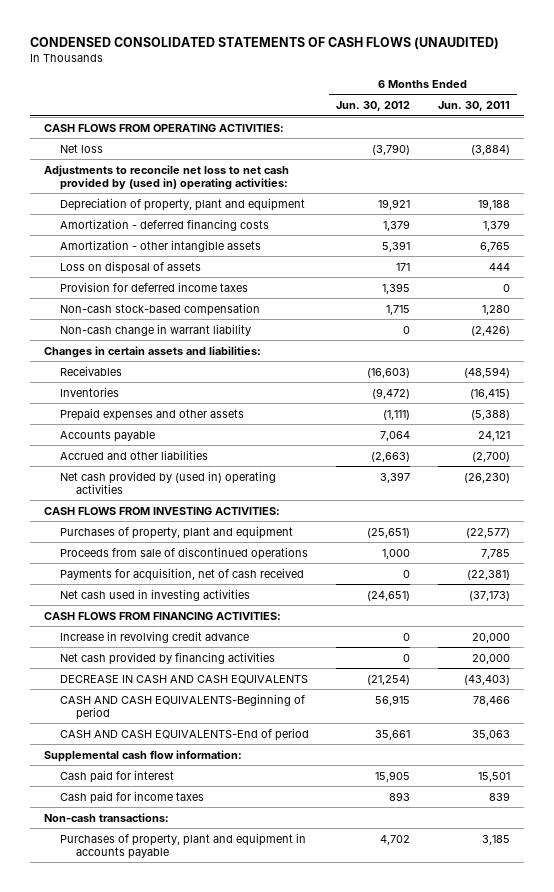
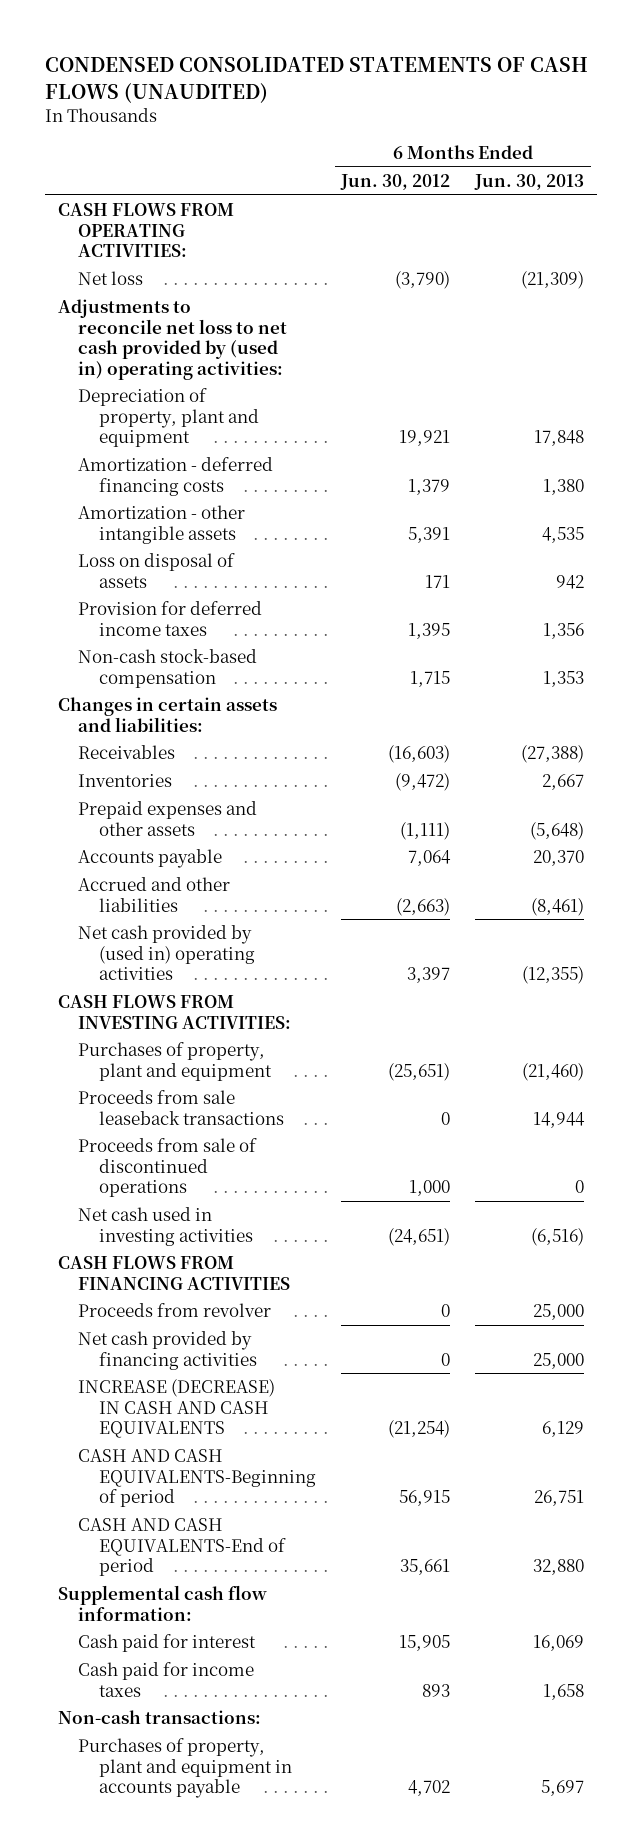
[437,101,510,112] Jun. 30, 2011 -> none
none -> [474,174,585,191] Jun. 30, 2013
[59,323,251,336] Non-cash change in warrant liability -> none
none -> [78,1090,285,1125] Proceeds from sale leaseback transactions
[59,567,304,581] Payments for acquisition, net of cash received -> none
[59,630,249,643] Increase in revolving credit advance -> none
[44,611,282,620] CASH FLOWS FROM FINANCING ACTIVITIES: -> [57,1256,291,1290] CASH FLOWS FROM FINANCING ACTIVITIES
none -> [78,1303,272,1318] Proceeds from revolver
[59,674,308,684] DECREASE IN CASH AND CASH EQUIVALENTS -> [78,1379,276,1439] INCREASE (DECREASE) IN CASH AND CASH EQUIVALENTS

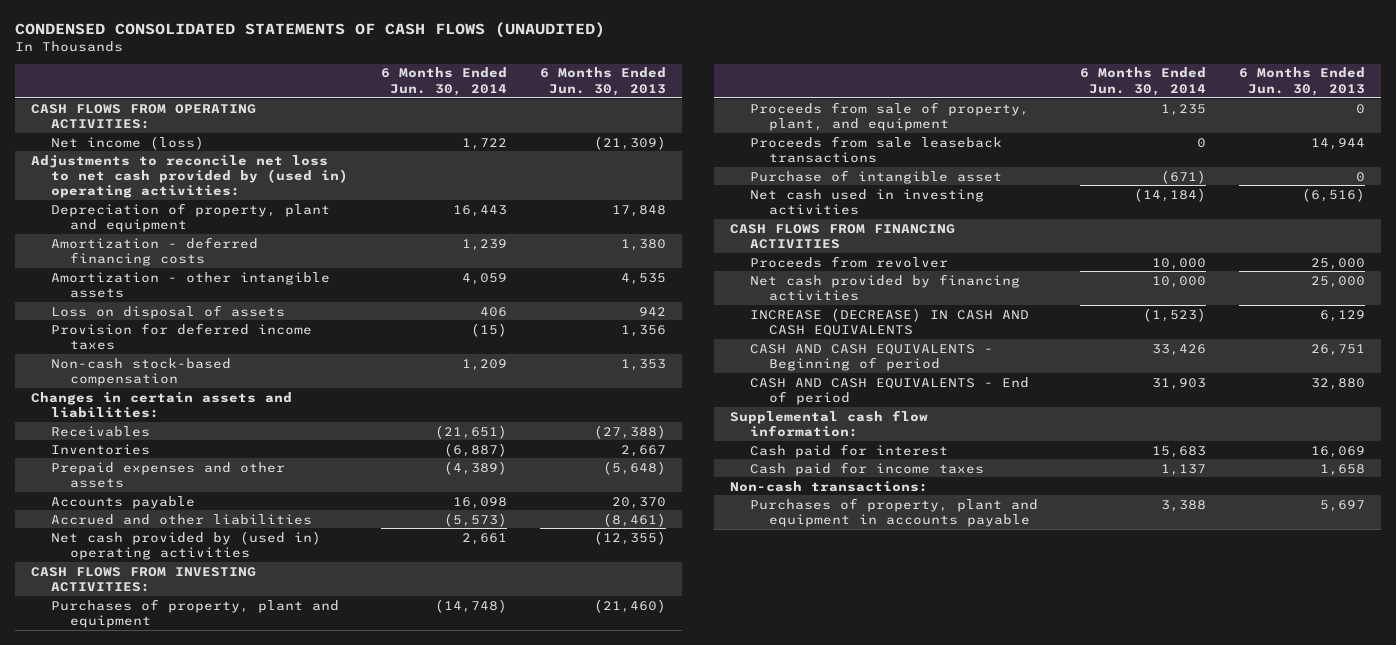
[340,174,451,191] Jun. 30, 2012 -> none
none -> [380,67,507,96] 6 Months Ended Jun. 30, 2014
[78,271,144,286] Net loss -> [50,135,204,150] Net income (loss)
none -> [749,101,1029,131] Proceeds from sale of property, plant, and equipment
[78,1138,258,1198] Proceeds from sale of discontinued operations -> none
none -> [749,169,1002,184] Purchase of intangible asset
[78,1449,317,1508] CASH AND CASH EQUIVALENTS-Beginning of period -> [749,343,993,371] CASH AND CASH EQUIVALENTS - Beginning of period
[78,1518,287,1577] CASH AND CASH EQUIVALENTS-End of period -> [749,376,1029,405] CASH AND CASH EQUIVALENTS - End of period

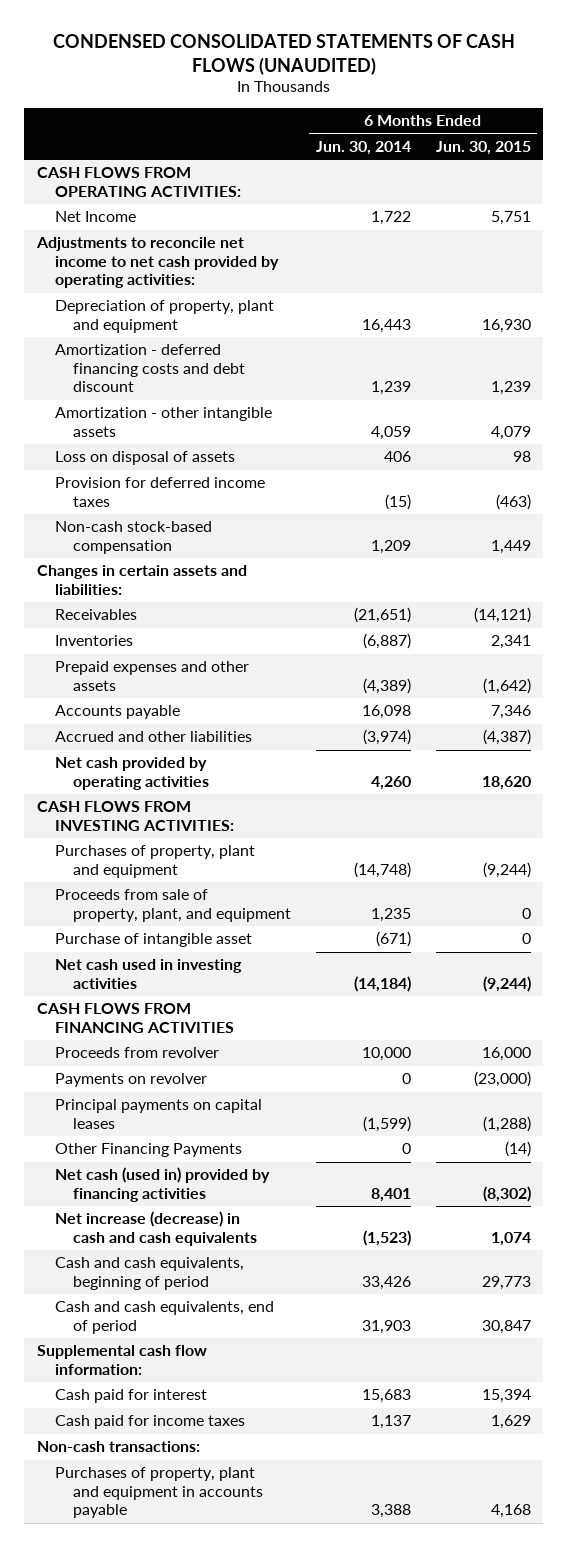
[539,67,666,96] 6 Months Ended Jun. 30, 2013 -> none
none -> [435,141,531,156] Jun. 30, 2015
[50,135,204,150] Net income (loss) -> [54,211,136,223] Net Income
[31,154,348,199] Adjustments to reconcile net loss to net cash provided by (used in) operating activities: -> [35,237,279,289] Adjustments to reconcile net income to net cash provided by operating activities:
[50,236,258,266] Amortization - deferred financing costs -> [54,344,245,393] Amortization - deferred financing costs and debt discount
[443,512,507,527] (5,573) -> [362,729,411,746] (3,974)
[50,530,321,560] Net cash provided by (used in) operating activities -> [54,757,209,790] Net cash provided by operating activities
[461,532,507,545] 2,661 -> [370,775,411,790] 4,260
[749,135,1002,163] Proceeds from sale leaseback transactions -> none
none -> [54,1073,207,1088] Payments on revolver
none -> [54,1099,262,1129] Principal payments on capital leases
none -> [54,1143,242,1158] Other Financing Payments
[749,273,1020,301] Net cash provided by financing activities -> [54,1167,270,1202] Net cash (used in) provided by financing activities
[1151,275,1206,288] 10,000 -> [370,1187,411,1202] 8,401
[749,307,1029,336] INCREASE (DECREASE) IN CASH AND CASH EQUIVALENTS -> [54,1211,257,1246] Net increase (decrease) in cash and cash equivalents
[749,343,993,371] CASH AND CASH EQUIVALENTS - Beginning of period -> [54,1257,244,1290] Cash and cash equivalents, beginning of period
[749,376,1029,405] CASH AND CASH EQUIVALENTS - End of period -> [54,1301,274,1334] Cash and cash equivalents, end of period

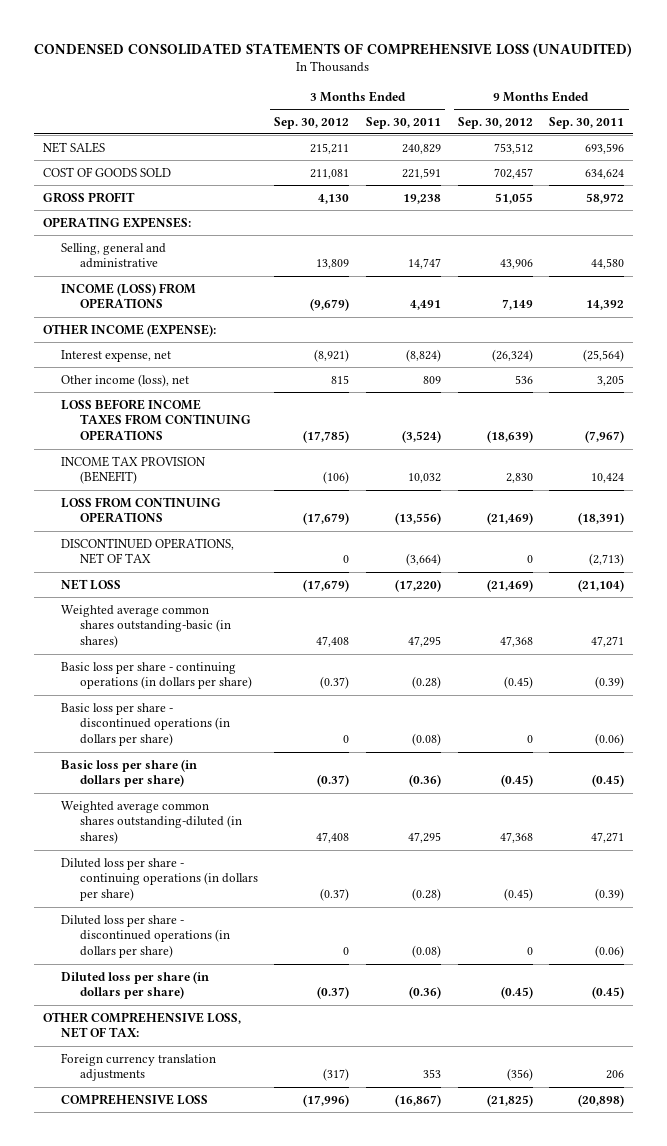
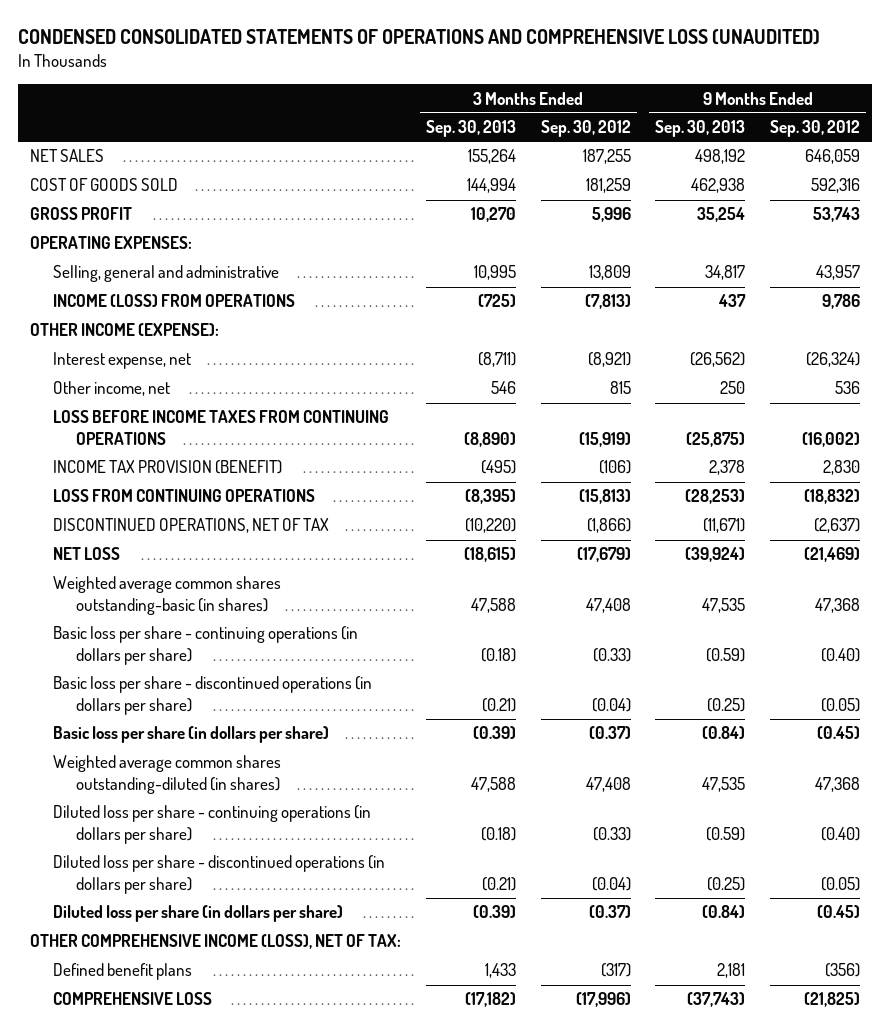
[34,43,633,58] CONDENSED CONSOLIDATED STATEMENTS OF COMPREHENSIVE LOSS (UNAUDITED) -> [18,29,821,46] CONDENSED CONSOLIDATED STATEMENTS OF OPERATIONS AND COMPREHENSIVE LOSS (UNAUDITED)
[366,116,442,129] Sep. 30, 2011 -> none
[549,116,625,129] Sep. 30, 2011 -> none
none -> [426,120,517,138] Sep. 30, 2013
none -> [655,120,746,138] Sep. 30, 2013
[310,142,350,154] 215,211 -> [582,149,631,165] 187,255
[493,142,533,154] 753,512 -> [805,149,861,165] 646,059
[310,168,350,179] 211,081 -> [585,178,631,194] 181,259
[493,167,533,179] 702,457 -> [811,178,861,194] 592,316
[318,193,350,204] 4,130 -> [591,207,631,223] 5,996
[494,192,533,204] 51,055 -> [813,207,861,223] 53,743
[499,259,533,270] 43,906 -> [816,265,861,281] 43,957
[310,298,350,312] (9,679) -> [584,294,631,310] (7,813)
[501,299,533,311] 7,149 -> [822,294,861,310] 9,786
[61,373,190,387] Other income (loss), net -> [53,381,171,397] Other income, net
[303,430,350,444] (17,785) -> [578,432,631,448] (15,919)
[486,430,533,444] (18,639) -> [802,432,861,448] (16,002)
[303,512,350,526] (17,679) -> [578,489,631,505] (15,813)
[486,512,533,526] (21,469) -> [804,489,861,505] (18,832)
[343,555,350,564] 0 -> [586,518,631,534] (1,866)
[526,555,533,564] 0 -> [814,518,861,534] (2,637)
[320,676,350,690] (0.37) -> [592,648,631,663] (0.33)
[503,676,533,690] (0.45) -> [821,648,861,663] (0.40)
[343,735,350,744] 0 -> [591,698,631,713] (0.04)
[526,735,533,744] 0 -> [821,698,861,713] (0.05)
[320,888,350,902] (0.37) -> [592,827,631,842] (0.33)
[503,888,533,902] (0.45) -> [821,827,861,842] (0.40)
[343,947,350,956] 0 -> [591,877,631,892] (0.04)
[526,947,533,956] 0 -> [821,877,861,892] (0.05)
[42,1011,241,1039] OTHER COMPREHENSIVE LOSS, NET OF TAX: -> [30,934,402,950] OTHER COMPREHENSIVE INCOME (LOSS), NET OF TAX:
[61,1052,217,1082] Foreign currency translation adjustments -> [53,963,193,981] Defined benefit plans

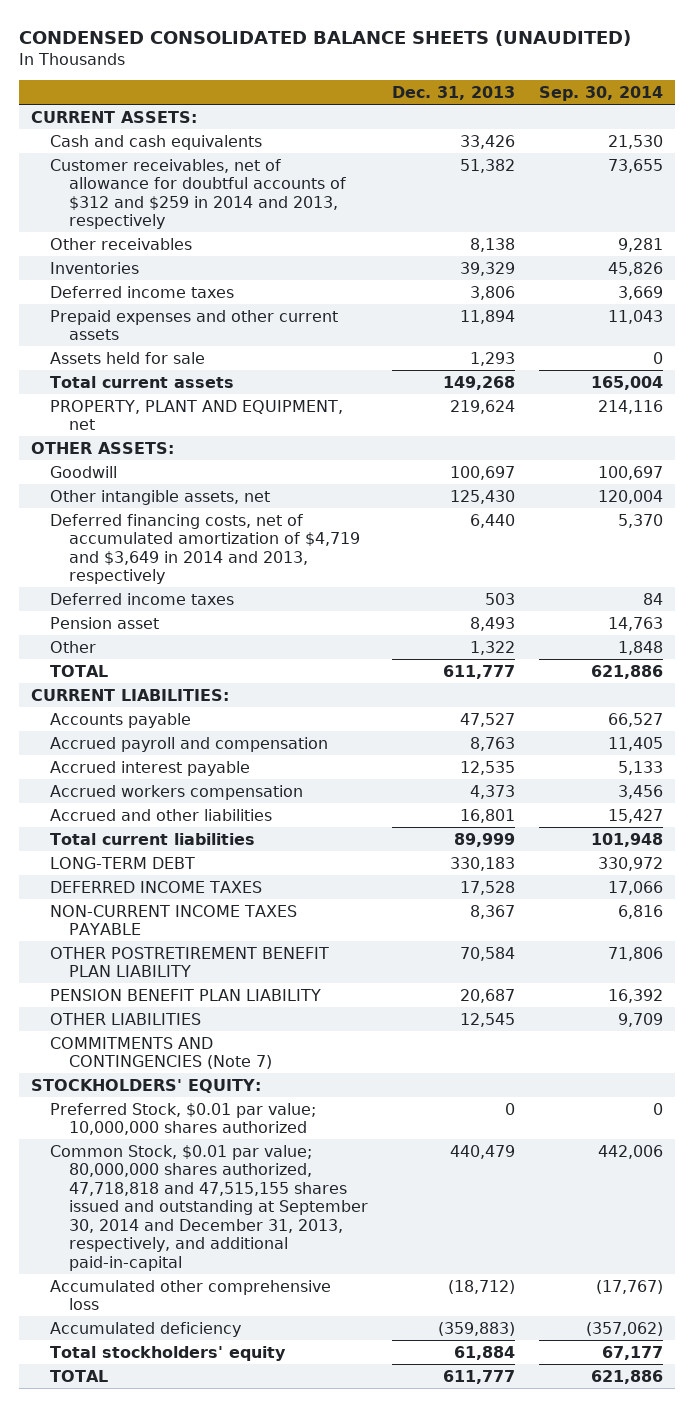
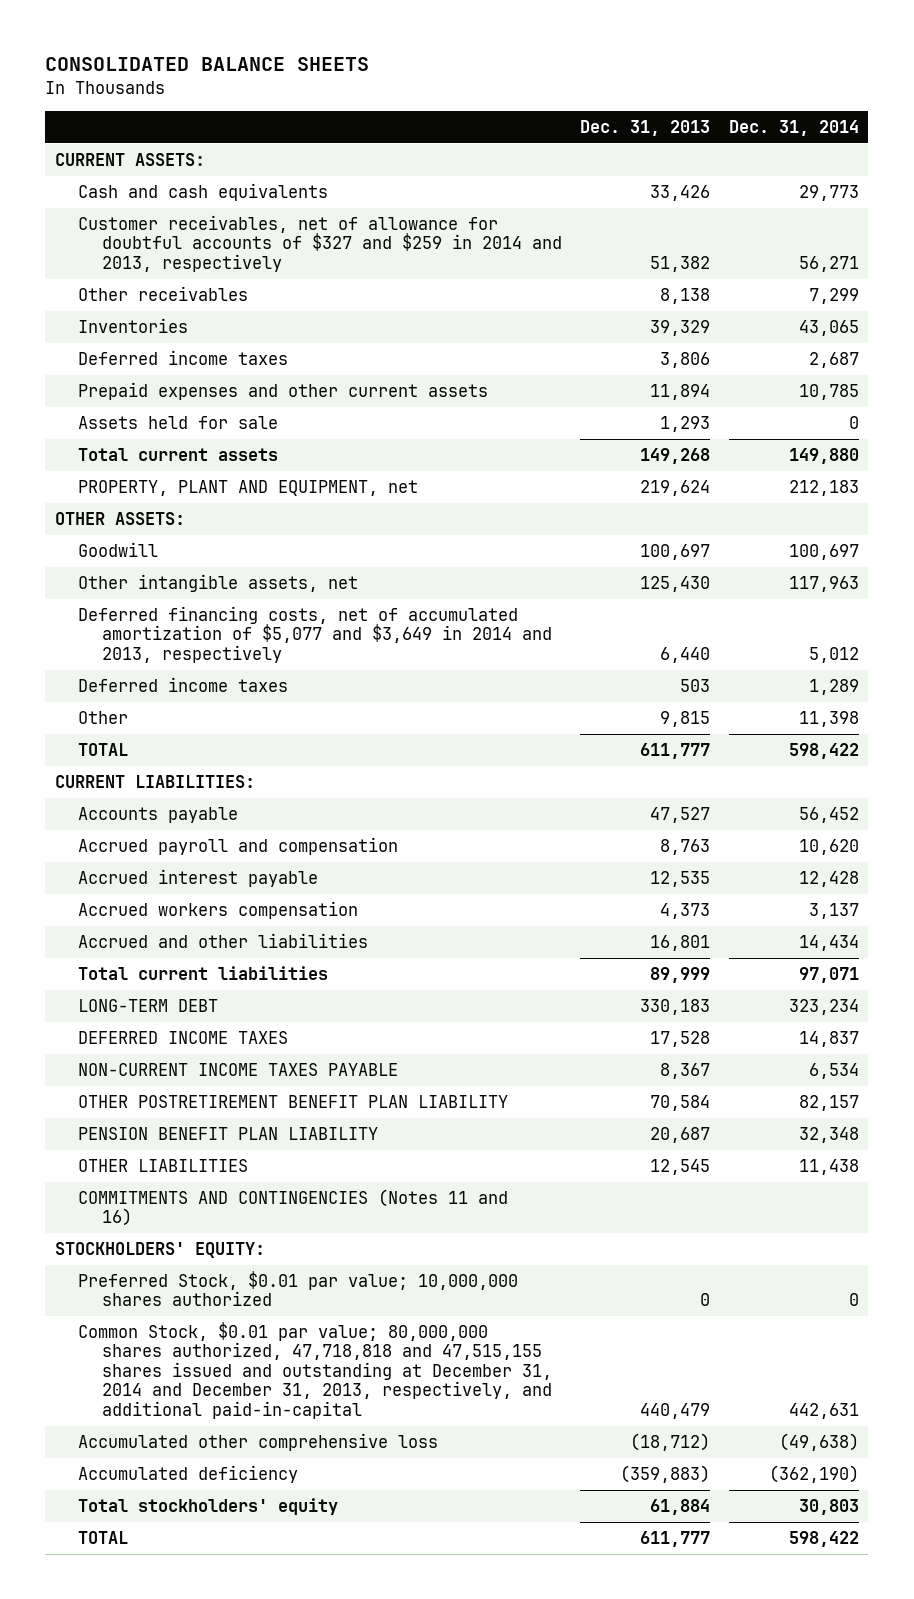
[19,29,632,46] CONDENSED CONSOLIDATED BALANCE SHEETS (UNAUDITED) -> [45,57,370,72] CONSOLIDATED BALANCE SHEETS
[538,86,663,102] Sep. 30, 2014 -> none
none -> [728,120,859,137] Dec. 31, 2014
[49,158,346,230] Customer receivables, net of allowance for doubtful accounts of $312 and $259 in 2014 and 2013, respectively -> [78,215,562,272] Customer receivables, net of allowance for doubtful accounts of $327 and $259 in 2014 and 2013, respectively
[49,513,360,585] Deferred financing costs, net of accumulated amortization of $4,719 and $3,649 in 2014 and 2013, respectively -> [78,606,552,663] Deferred financing costs, net of accumulated amortization of $5,077 and $3,649 in 2014 and 2013, respectively
[49,616,159,629] Pension asset -> none
[469,640,515,655] 1,322 -> [660,711,711,728] 9,815
[49,1036,272,1070] COMMITMENTS AND CONTINGENCIES (Note 7) -> [78,1189,509,1227] COMMITMENTS AND CONTINGENCIES (Notes 11 and 16)
[49,1144,368,1271] Common Stock, $0.01 par value; 80,000,000 shares authorized, 47,718,818 and 47,515,155 shares issued and outstanding at September 30, 2014 and December 31, 2013, respectively, and additional paid-in-capital -> [78,1322,552,1419] Common Stock, $0.01 par value; 80,000,000 shares authorized, 47,718,818 and 47,515,155 shares issued and outstanding at December 31, 2014 and December 31, 2013, respectively, and additional paid-in-capital

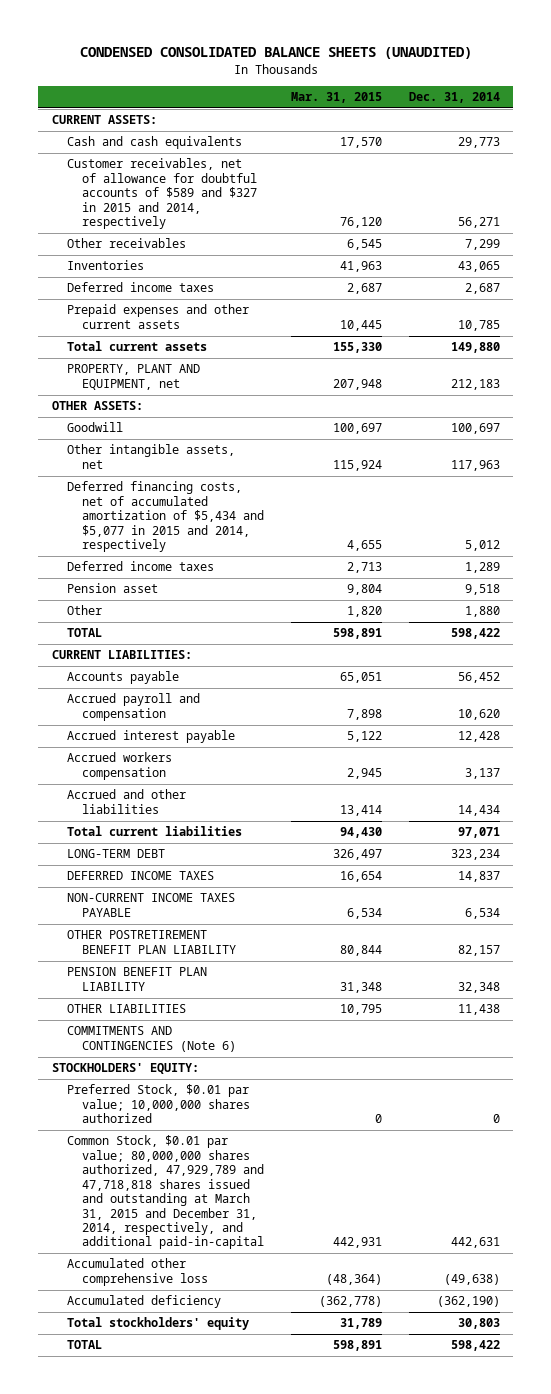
[45,57,370,72] CONSOLIDATED BALANCE SHEETS -> [79,47,472,60] CONDENSED CONSOLIDATED BALANCE SHEETS (UNAUDITED)
[580,120,711,137] Dec. 31, 2013 -> none
none -> [290,92,382,104] Mar. 31, 2015
[78,215,562,272] Customer receivables, net of allowance for doubtful accounts of $327 and $259 in 2014 and 2013, respectively -> [66,158,257,230] Customer receivables, net of allowance for doubtful accounts of $589 and $327 in 2015 and 2014, respectively
[78,416,279,430] Assets held for sale -> none
[78,606,552,663] Deferred financing costs, net of accumulated amortization of $5,077 and $3,649 in 2014 and 2013, respectively -> [66,481,264,553] Deferred financing costs, net of accumulated amortization of $5,434 and $5,077 in 2015 and 2014, respectively
none -> [66,583,158,594] Pension asset
[798,711,859,728] 11,398 -> [464,606,500,618] 1,880
[78,1189,509,1227] COMMITMENTS AND CONTINGENCIES (Notes 11 and 16) -> [66,1026,236,1052] COMMITMENTS AND CONTINGENCIES (Note 6)
[78,1322,552,1419] Common Stock, $0.01 par value; 80,000,000 shares authorized, 47,718,818 and 47,515,155 shares issued and outstanding at December 31, 2014 and December 31, 2013, respectively, and additional paid-in-capital -> [66,1135,264,1250] Common Stock, $0.01 par value; 80,000,000 shares authorized, 47,929,789 and 47,718,818 shares issued and outstanding at March 31, 2015 and December 31, 2014, respectively, and additional paid-in-capital

